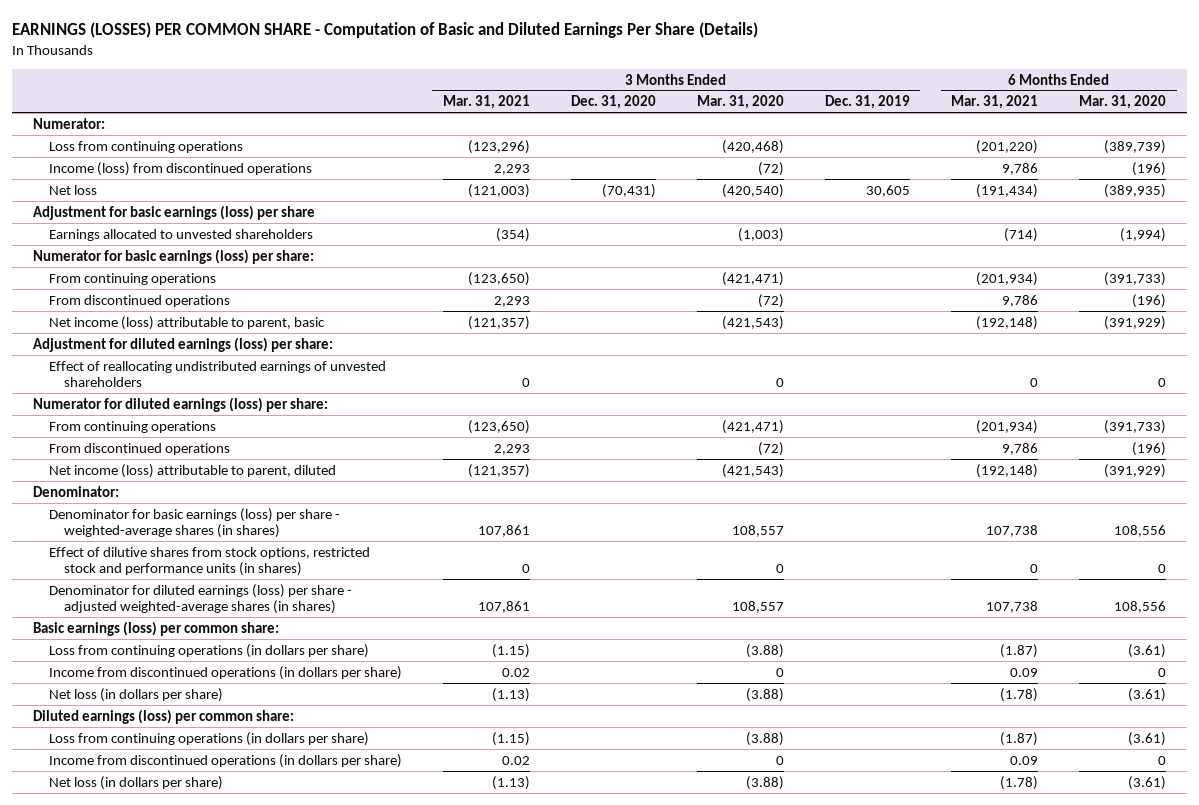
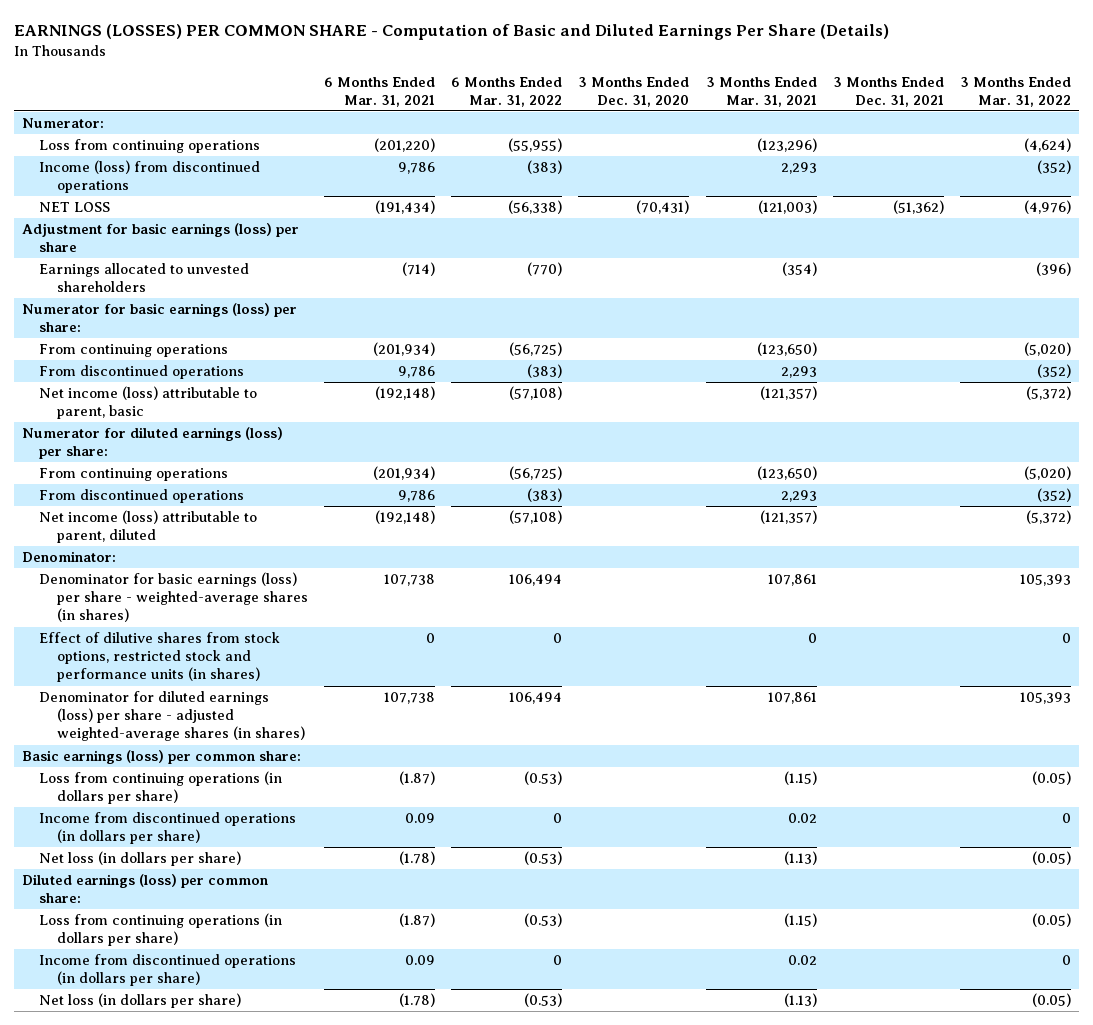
[697,95,785,110] Mar. 31, 2020 -> none
[825,95,911,110] Dec. 31, 2019 -> none
[1079,95,1167,110] Mar. 31, 2020 -> none
none -> [451,76,563,107] 6 Months Ended Mar. 31, 2022
none -> [832,76,944,107] 3 Months Ended Dec. 31, 2021
none -> [960,76,1072,107] 3 Months Ended Mar. 31, 2022
[48,184,97,195] Net loss -> [39,202,111,213] NET LOSS
[33,336,334,352] Adjustment for diluted earnings (loss) per share: -> none
[48,360,386,388] Effect of reallocating undistributed earnings of unvested shareholders -> none

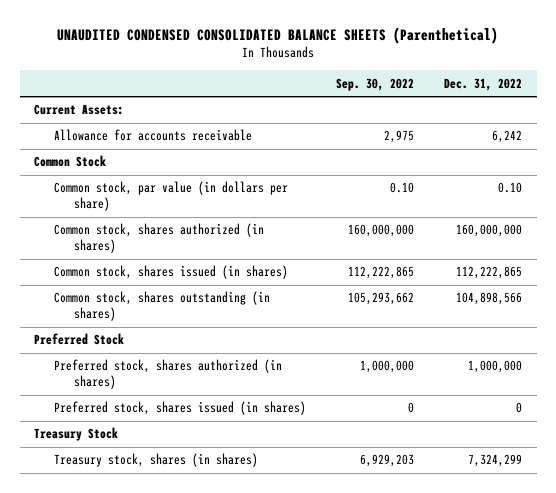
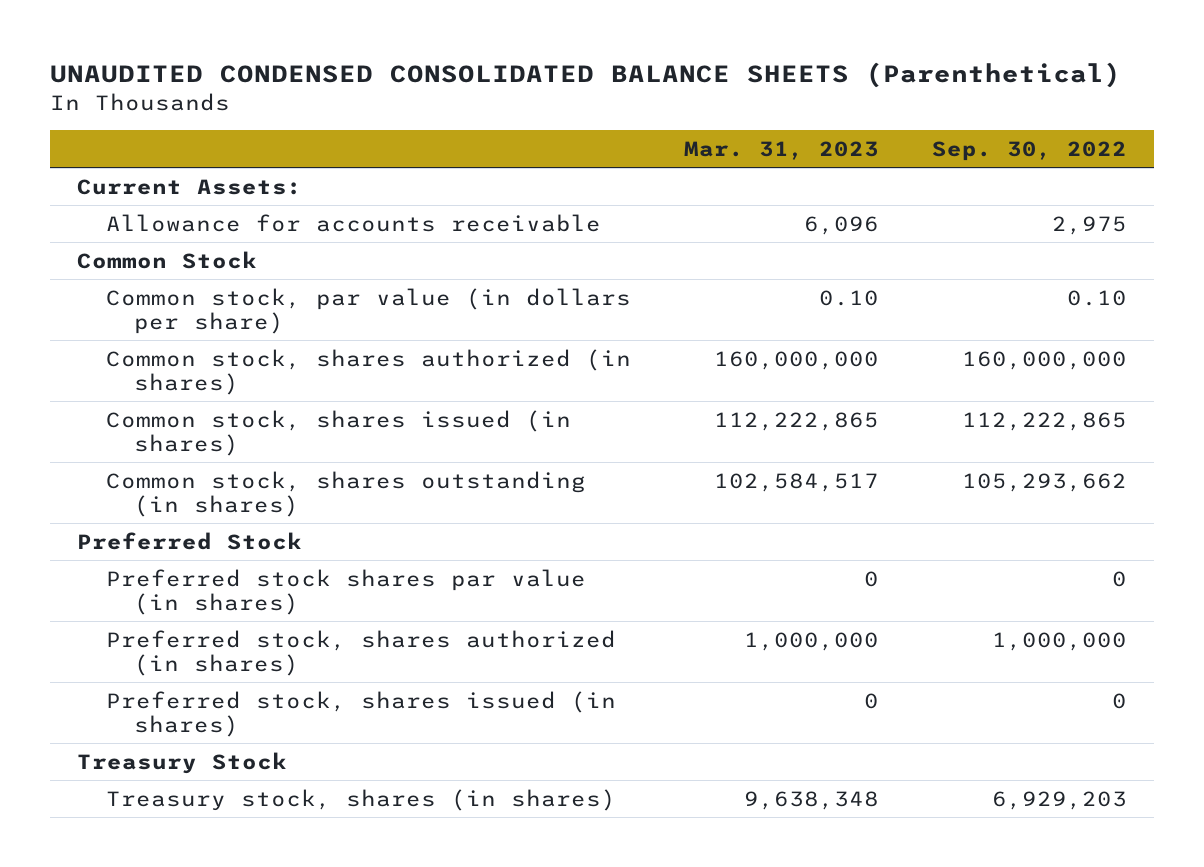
[444,77,523,91] Dec. 31, 2022 -> none
none -> [683,140,879,160] Mar. 31, 2023
none -> [105,568,586,615] Preferred stock shares par value (in shares)

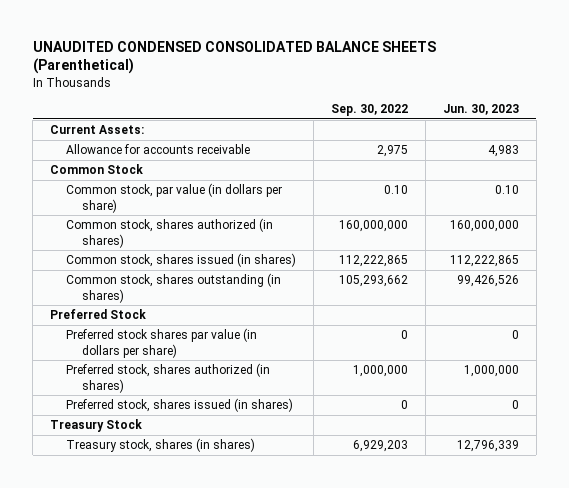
[683,140,879,160] Mar. 31, 2023 -> none
none -> [442,104,519,116] Jun. 30, 2023
[105,568,586,615] Preferred stock shares par value (in shares) -> [65,328,257,358] Preferred stock shares par value (in dollars per share)

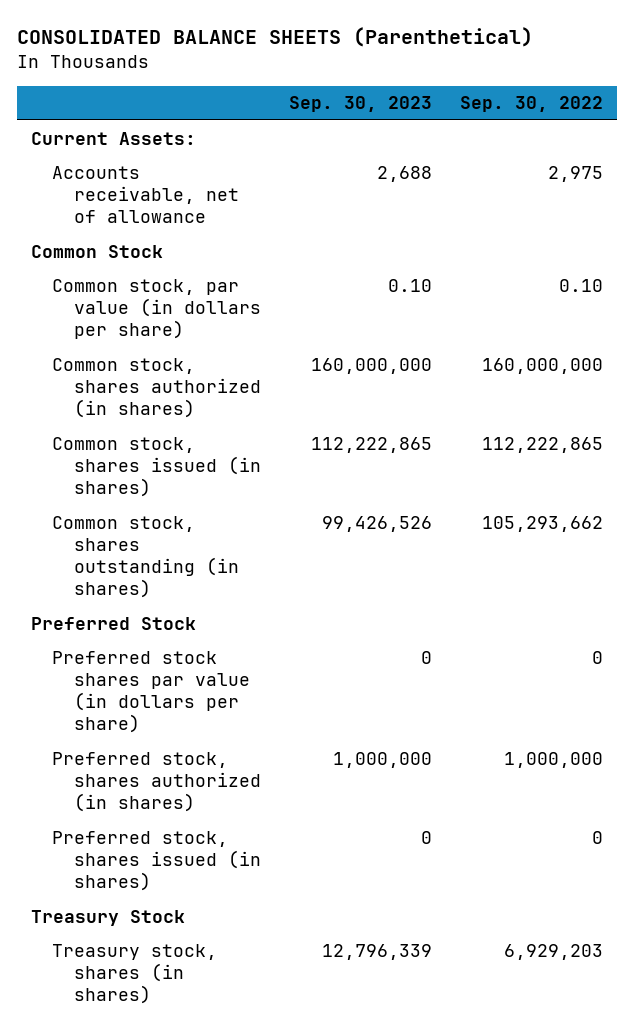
[32,40,436,75] UNAUDITED CONDENSED CONSOLIDATED BALANCE SHEETS (Parenthetical) -> [16,27,533,48] CONSOLIDATED BALANCE SHEETS (Parenthetical)
[442,104,519,116] Jun. 30, 2023 -> none
none -> [288,96,432,113] Sep. 30, 2023
[65,144,250,155] Allowance for accounts receivable -> [52,165,239,223] Accounts receivable, net of allowance

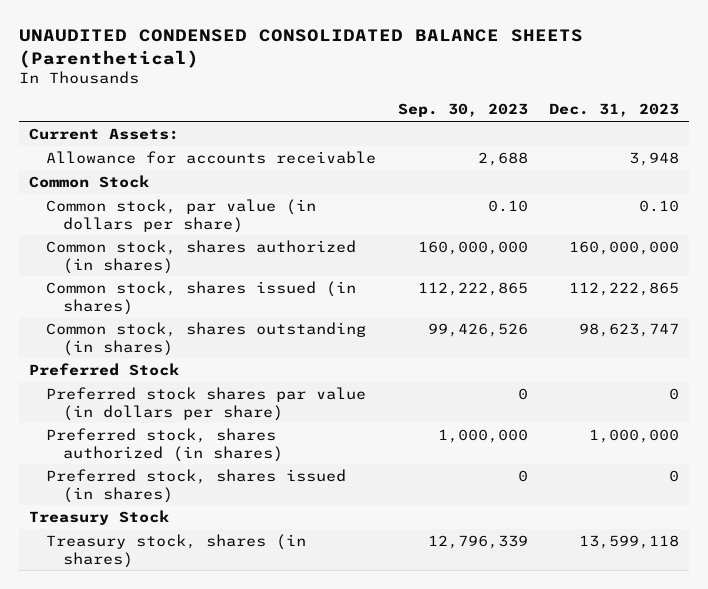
[16,27,533,48] CONSOLIDATED BALANCE SHEETS (Parenthetical) -> [18,29,583,68] UNAUDITED CONDENSED CONSOLIDATED BALANCE SHEETS (Parenthetical)
[459,96,603,113] Sep. 30, 2022 -> none
none -> [548,103,679,118] Dec. 31, 2023
[52,165,239,223] Accounts receivable, net of allowance -> [46,150,377,164] Allowance for accounts receivable

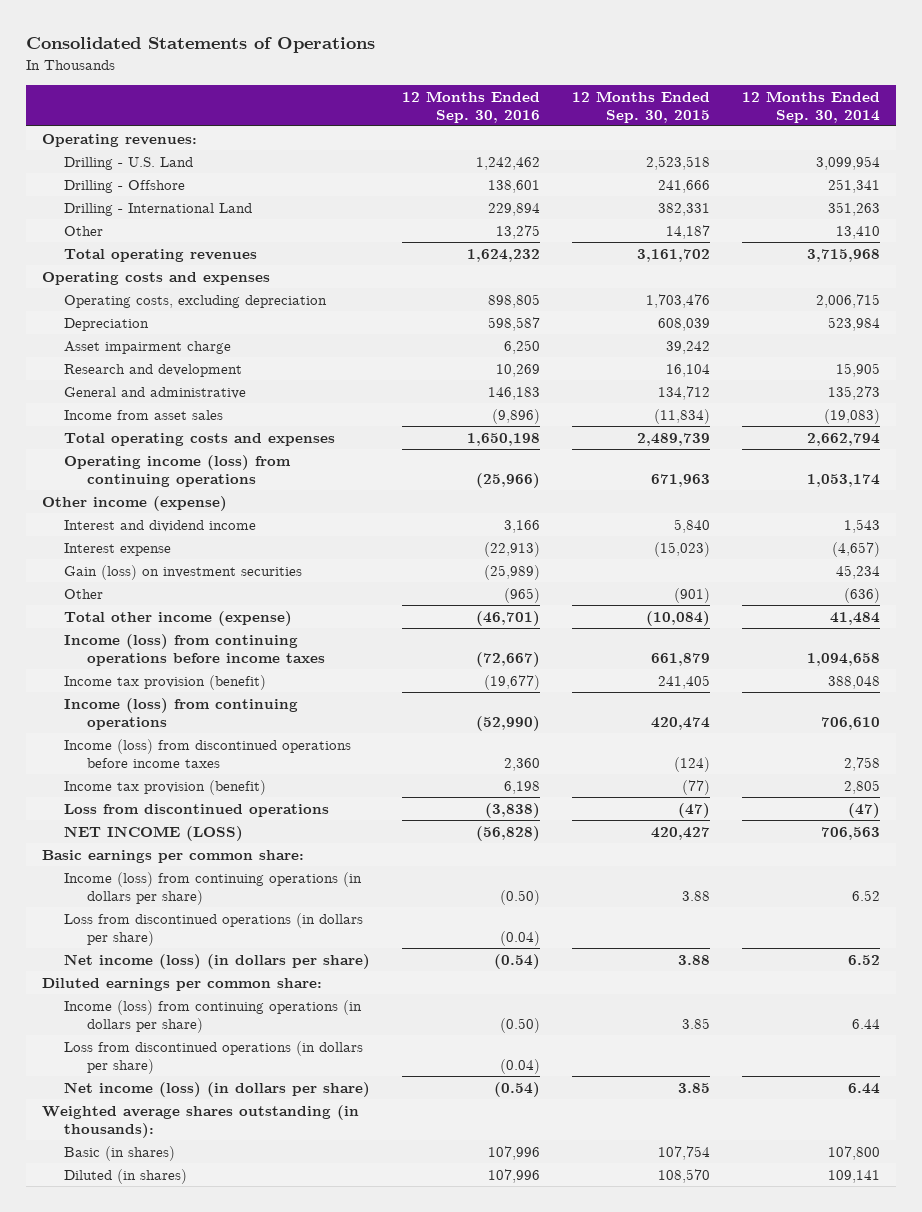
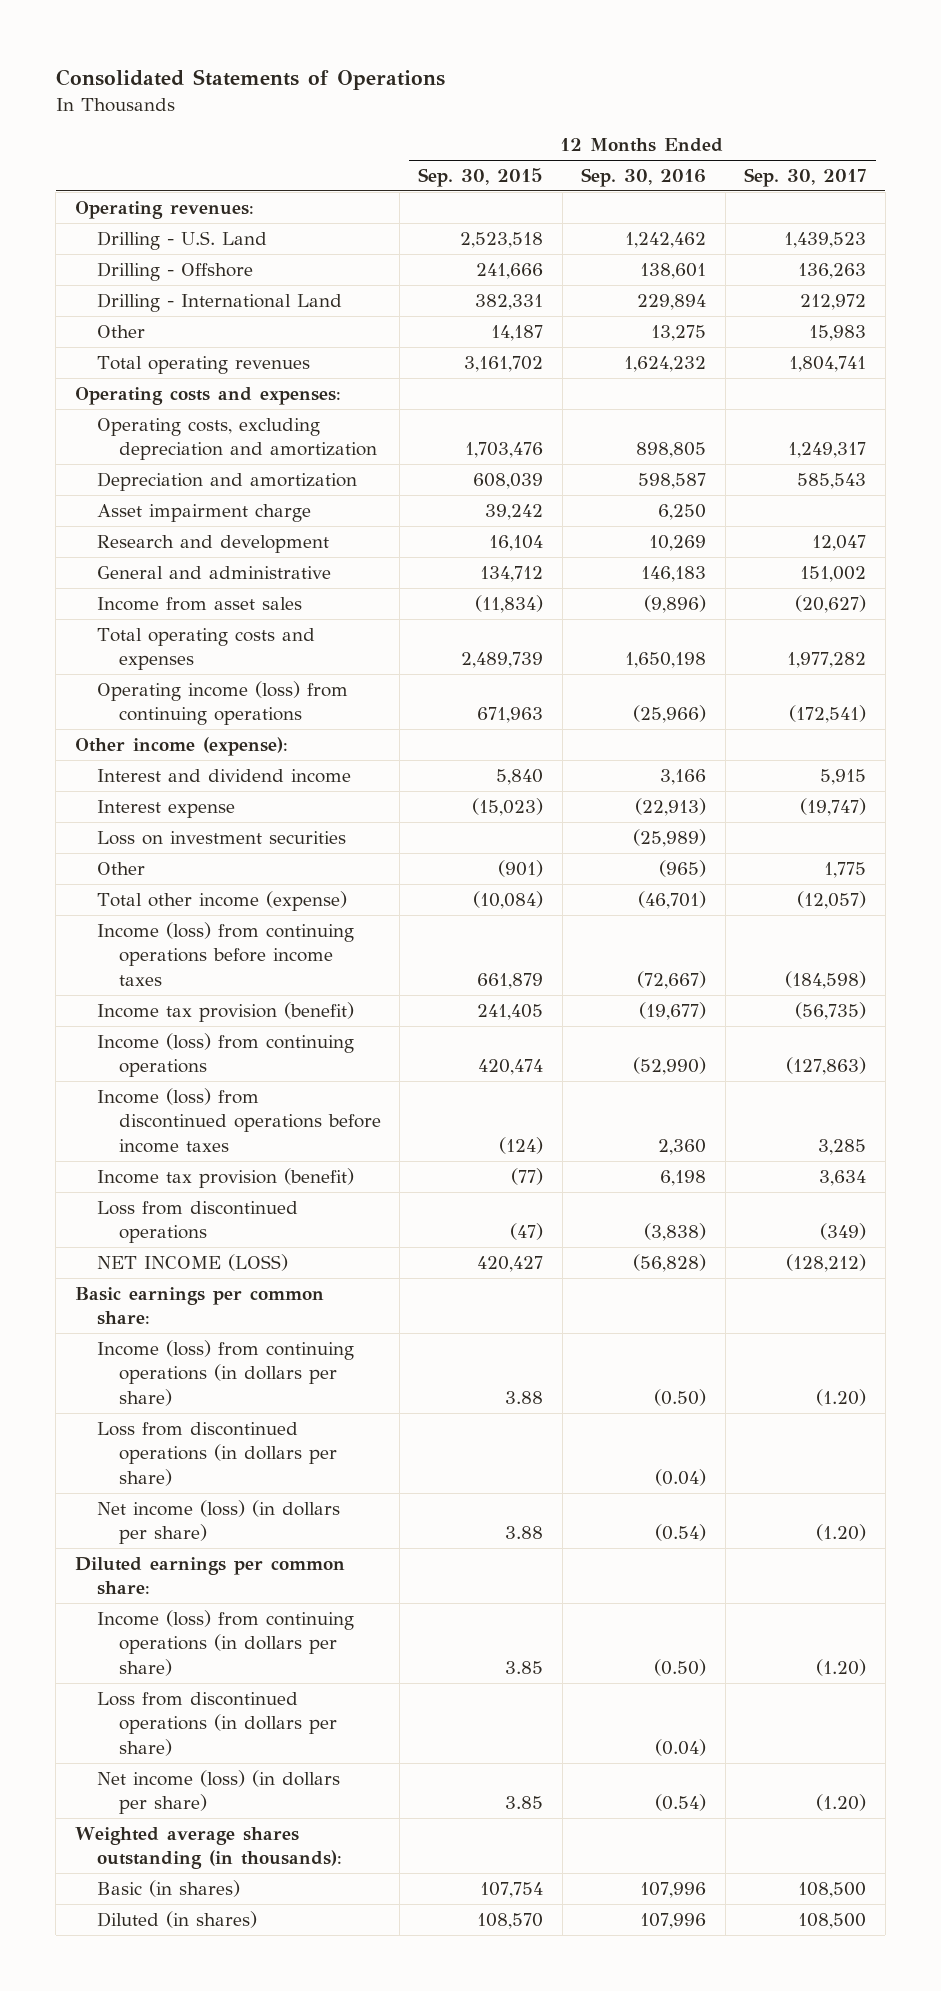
[741,90,880,123] 12 Months Ended Sep. 30, 2014 -> none
none -> [744,168,867,188] Sep. 30, 2017
[41,271,270,285] Operating costs and expenses -> [74,386,341,405] Operating costs and expenses:
[64,294,328,308] Operating costs, excluding depreciation -> [96,417,377,461] Operating costs, excluding depreciation and amortization
[64,317,150,331] Depreciation -> [96,471,357,491] Depreciation and amortization
[41,495,227,511] Other income (expense) -> [74,736,288,756] Other income (expense):
[64,564,303,580] Gain (loss) on investment securities -> [96,830,346,845] Loss on investment securities

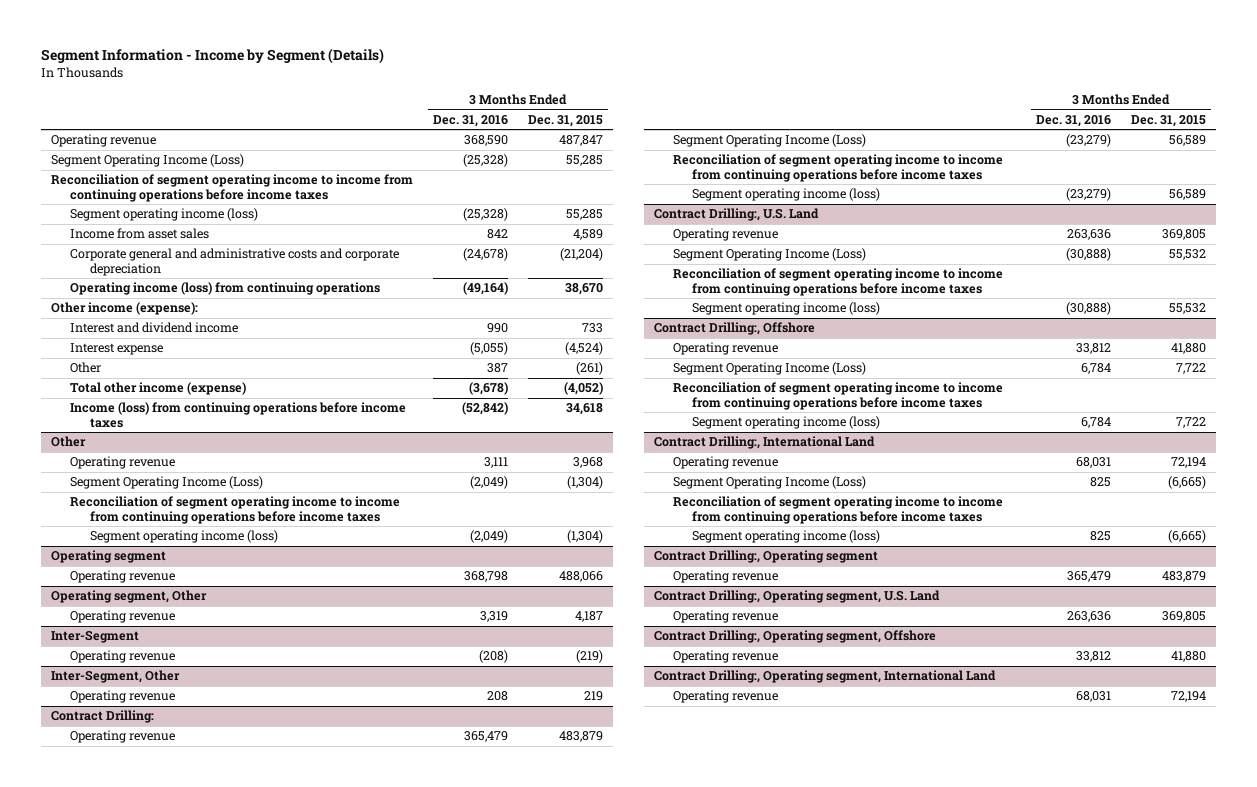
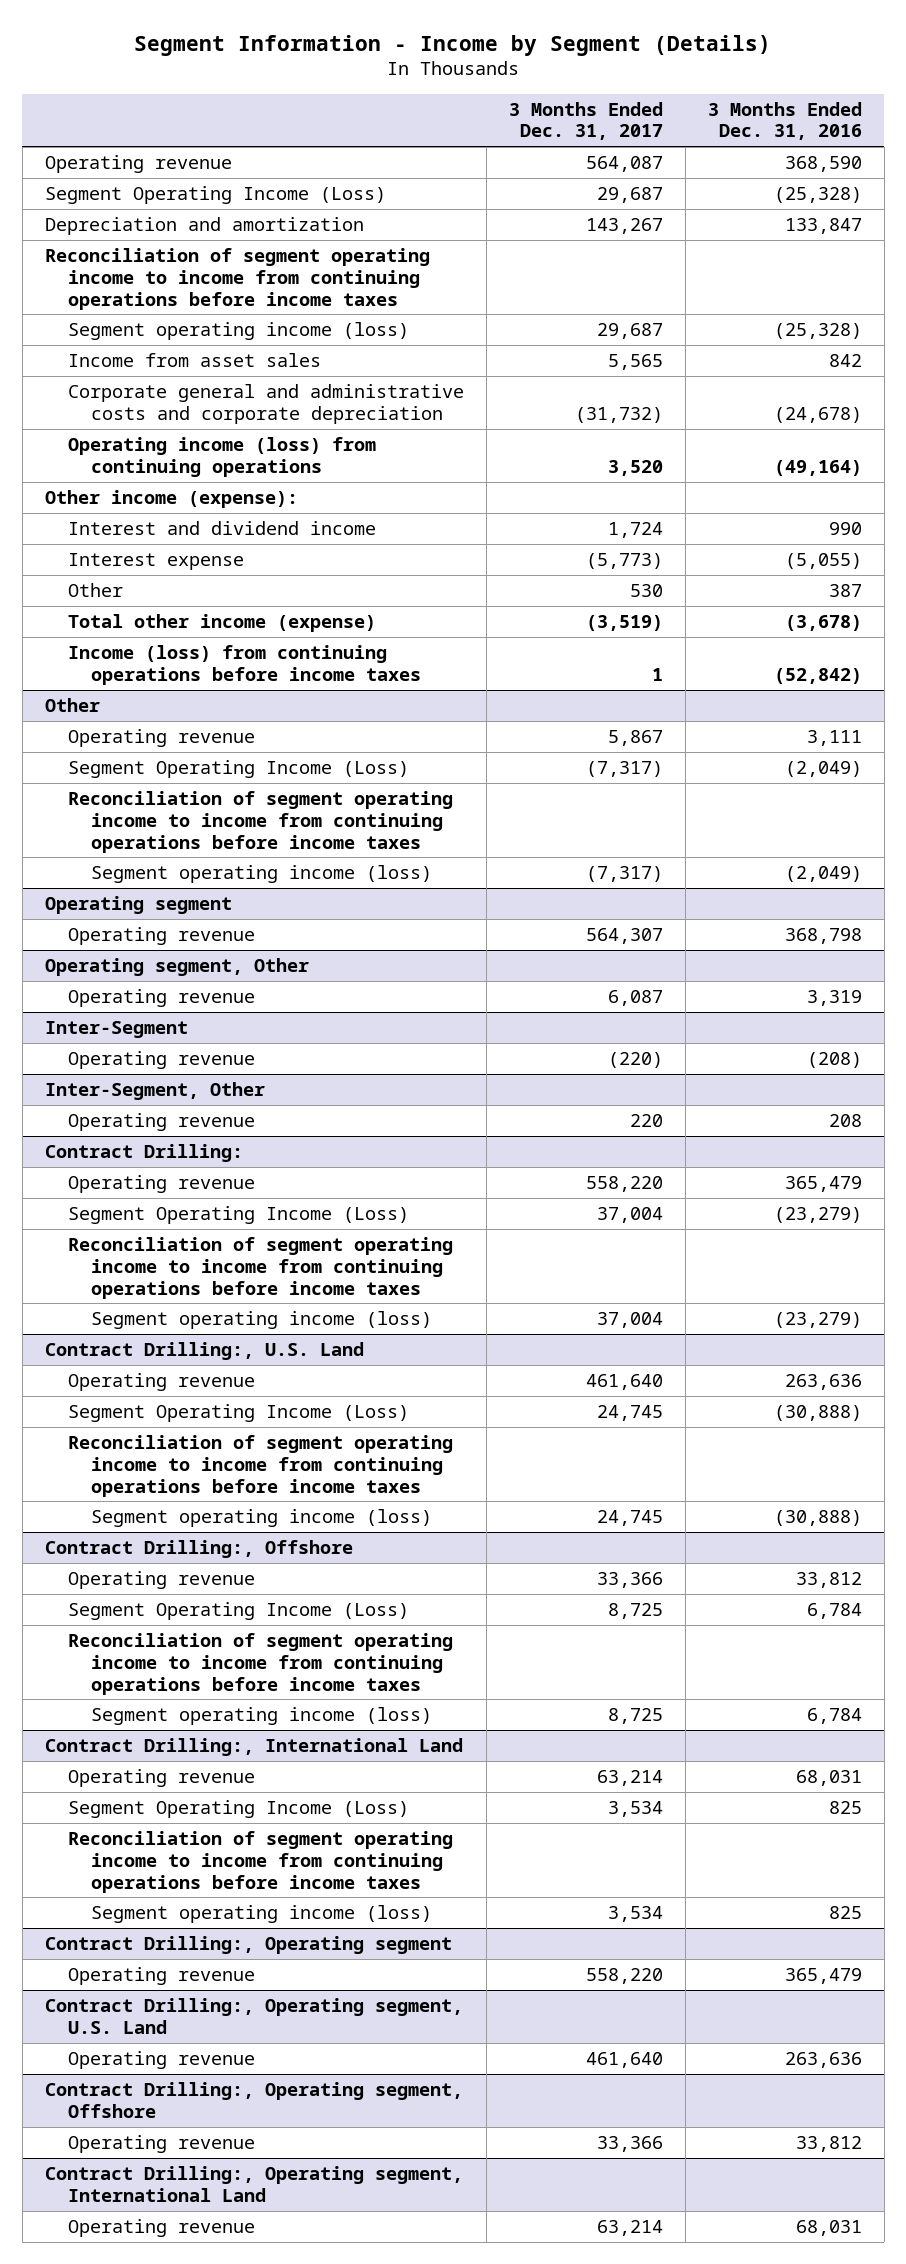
[528,114,604,127] Dec. 31, 2015 -> none
none -> [508,101,663,141] 3 Months Ended Dec. 31, 2017
none -> [44,217,364,236] Depreciation and amortization

